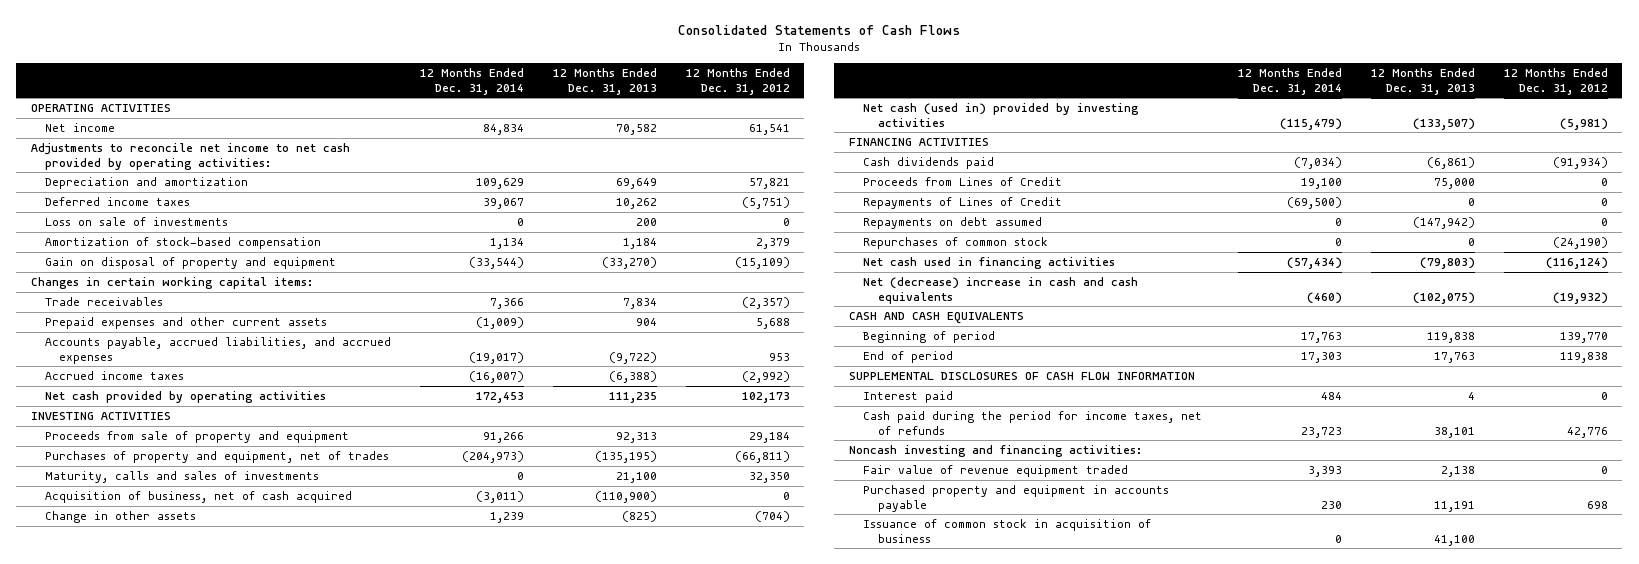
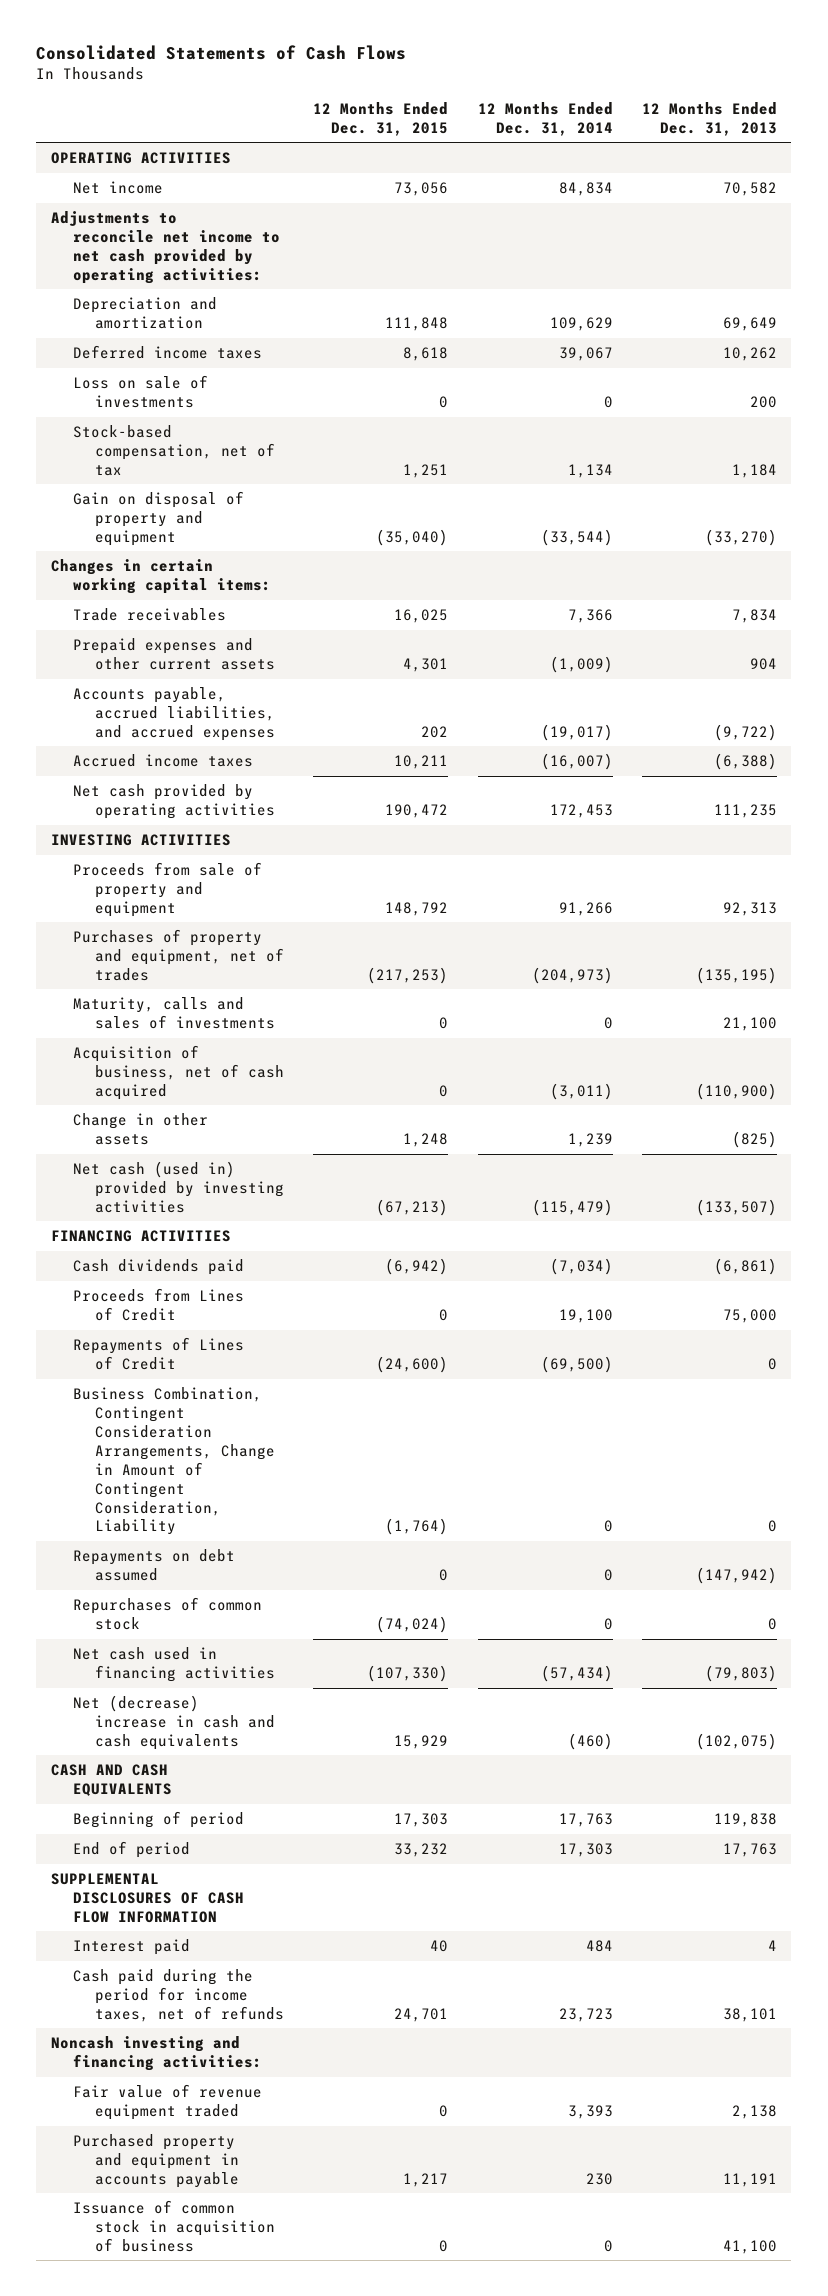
[685,67,790,95] 12 Months Ended Dec. 31, 2012 -> none
none -> [313,101,449,136] 12 Months Ended Dec. 31, 2015
[45,236,322,249] Amortization of stock-based compensation -> [72,424,276,476] Stock-based compensation, net of tax
none -> [72,1386,276,1536] Business Combination, Contingent Consideration Arrangements, Change in Amount of Contingent Consideration, Liability

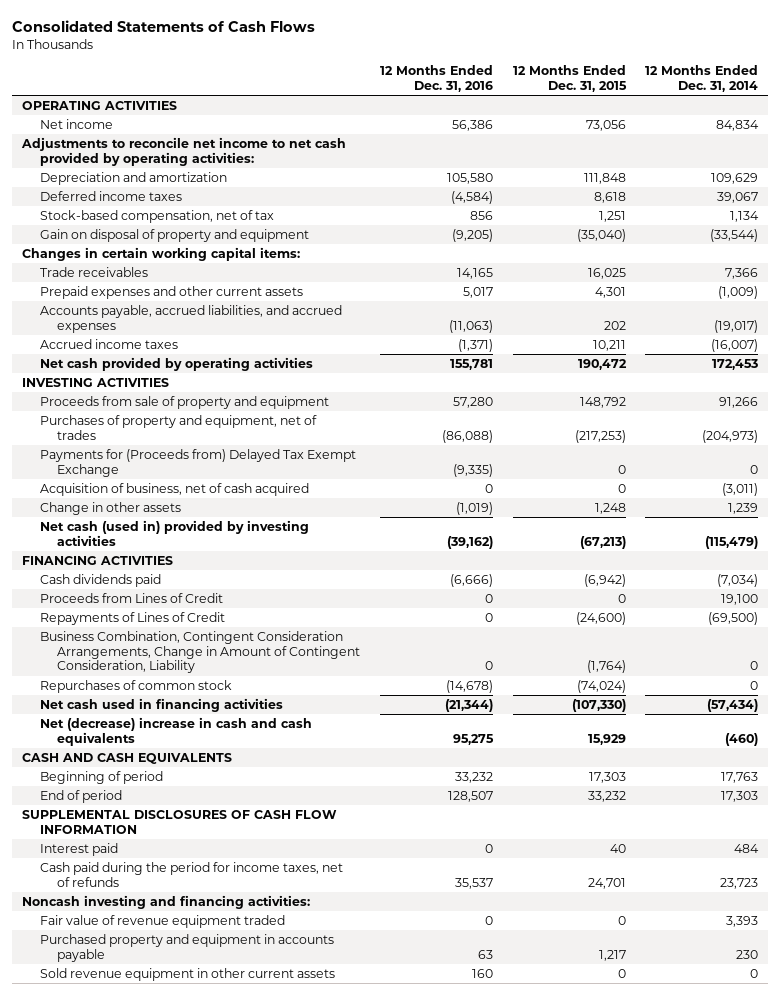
[641,101,777,136] 12 Months Ended Dec. 31, 2013 -> none
none -> [379,65,493,93] 12 Months Ended Dec. 31, 2016
[72,374,208,408] Loss on sale of investments -> none
[72,996,276,1029] Maturity, calls and sales of investments -> none
none -> [39,449,356,477] Payments for (Proceeds from) Delayed Tax Exempt Exchange
[72,1548,235,1581] Repayments on debt assumed -> none
[72,2199,276,2252] Issuance of common stock in acquisition of business -> none
none -> [39,968,335,982] Sold revenue equipment in other current assets

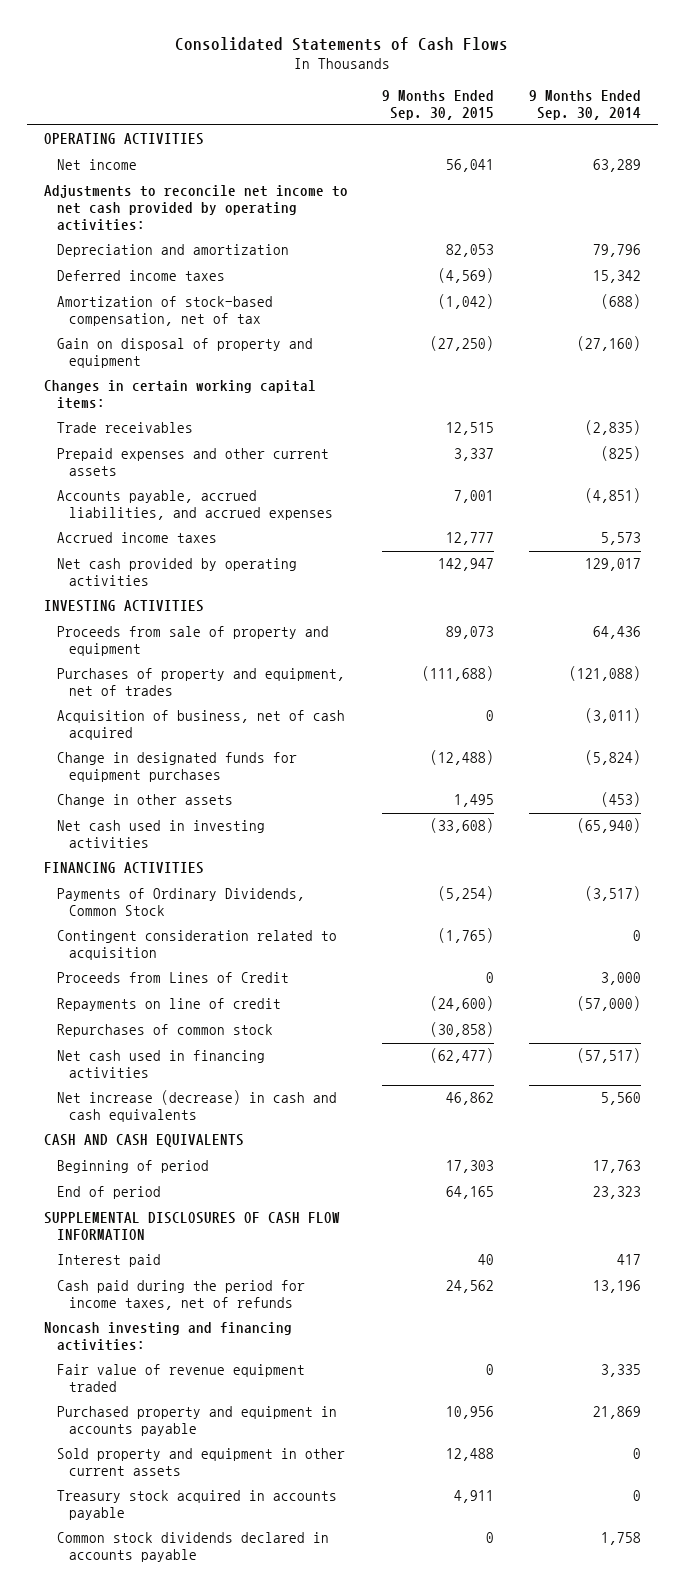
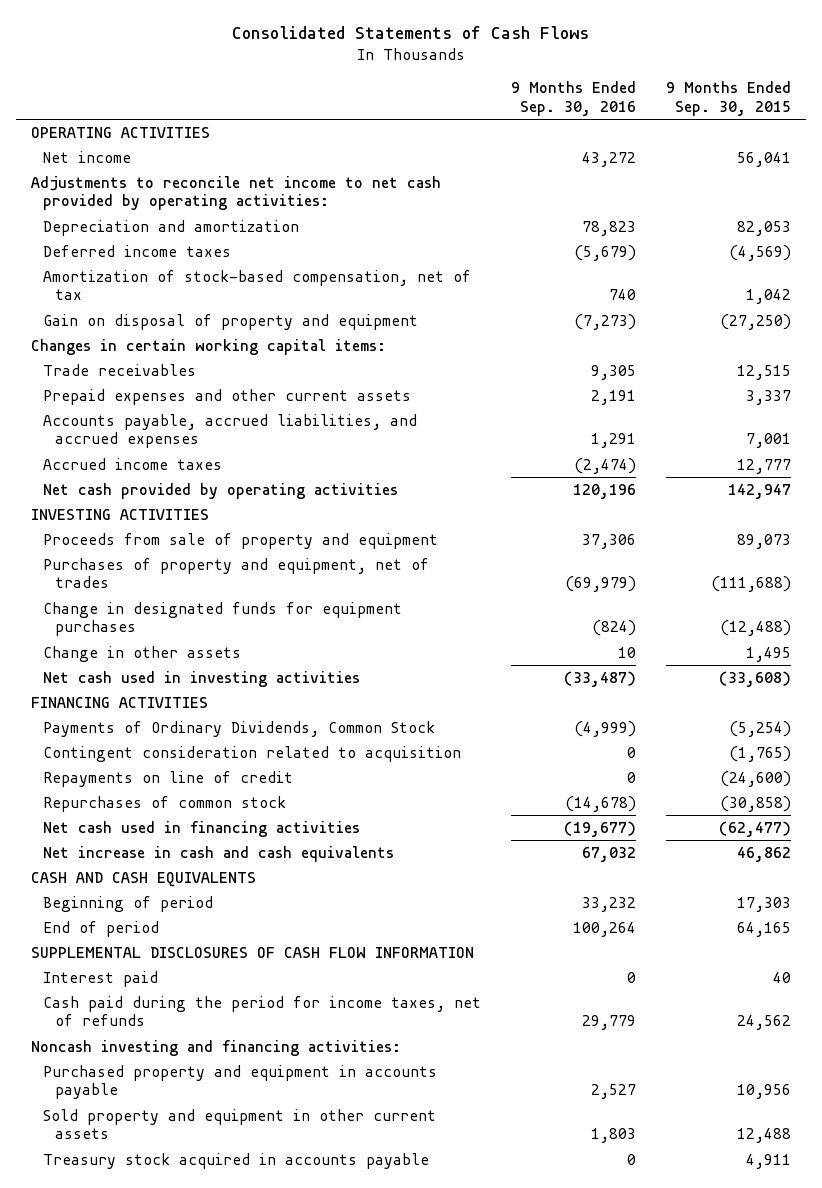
[528,90,641,120] 9 Months Ended Sep. 30, 2014 -> none
none -> [511,81,637,116] 9 Months Ended Sep. 30, 2016
[438,294,495,310] (1,042) -> [746,289,792,305] 1,042
[56,710,345,741] Acquisition of business, net of cash acquired -> none
[56,972,289,984] Proceeds from Lines of Credit -> none
[56,1090,337,1123] Net increase (decrease) in cash and cash equivalents -> [43,845,395,862] Net increase in cash and cash equivalents
[56,1364,305,1393] Fair value of revenue equipment traded -> none
[56,1532,329,1563] Common stock dividends declared in accounts payable -> none

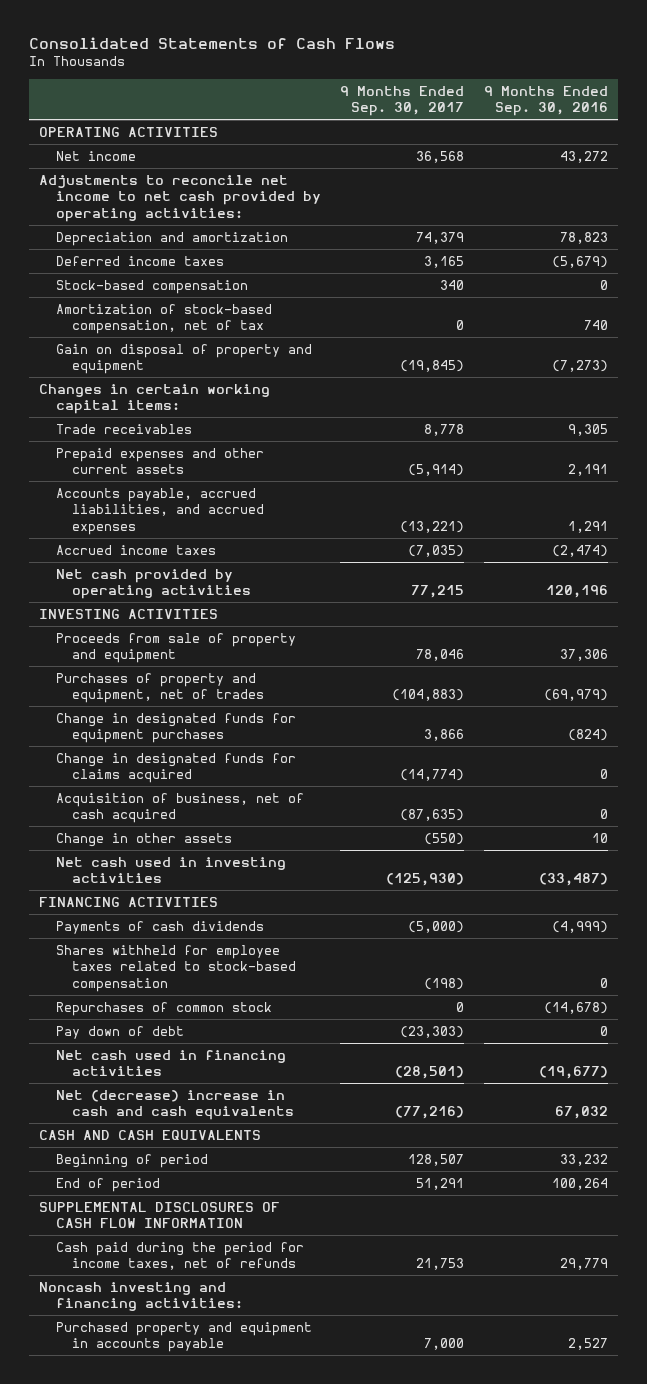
[666,81,792,116] 9 Months Ended Sep. 30, 2015 -> none
none -> [340,85,465,117] 9 Months Ended Sep. 30, 2017
none -> [55,279,248,294] Stock-based compensation
none -> [55,752,296,784] Change in designated funds for claims acquired
none -> [55,792,304,824] Acquisition of business, net of cash acquired
[43,745,462,762] Contingent consideration related to acquisition -> none
[43,770,294,787] Repayments on line of credit -> none
[43,720,436,737] Payments of Ordinary Dividends, Common Stock -> [55,920,264,934] Payments of cash dividends
none -> [55,944,297,993] Shares withheld for employee taxes related to stock-based compensation
none -> [55,1025,184,1039] Pay down of debt
[43,845,395,862] Net increase in cash and cash equivalents -> [55,1089,295,1121] Net (decrease) increase in cash and cash equivalents
[43,970,159,987] Interest paid -> none
[43,1108,437,1140] Sold property and equipment in other current assets -> none
[43,1152,430,1169] Treasury stock acquired in accounts payable -> none

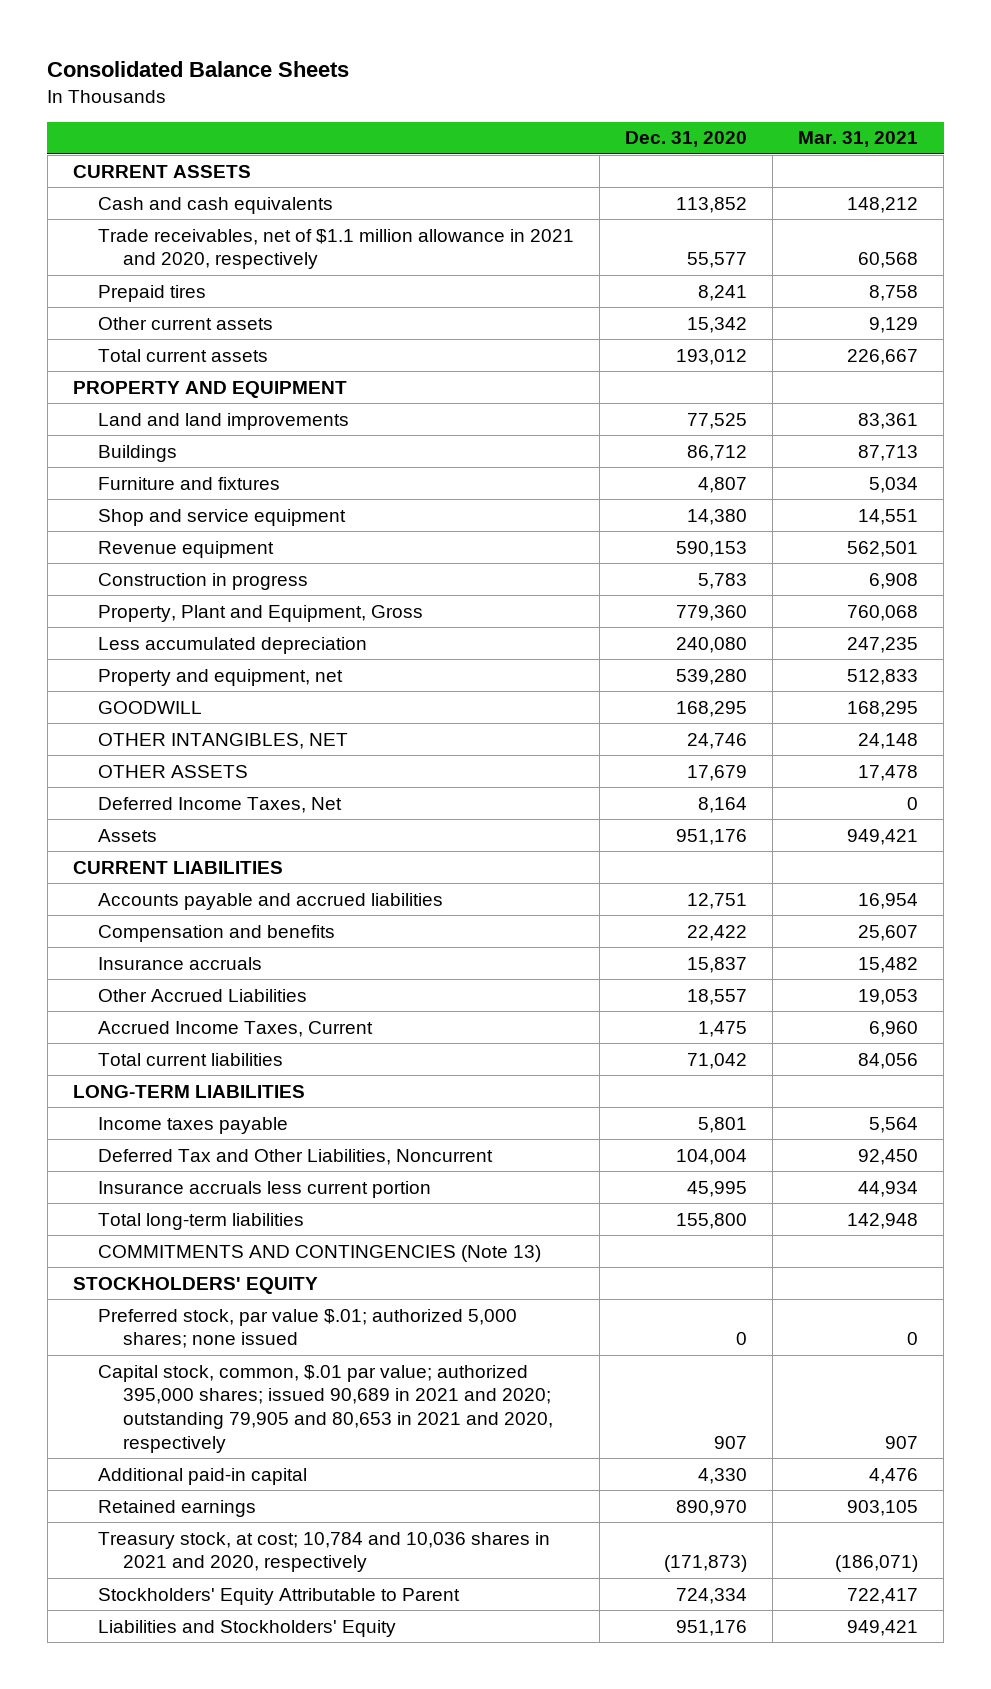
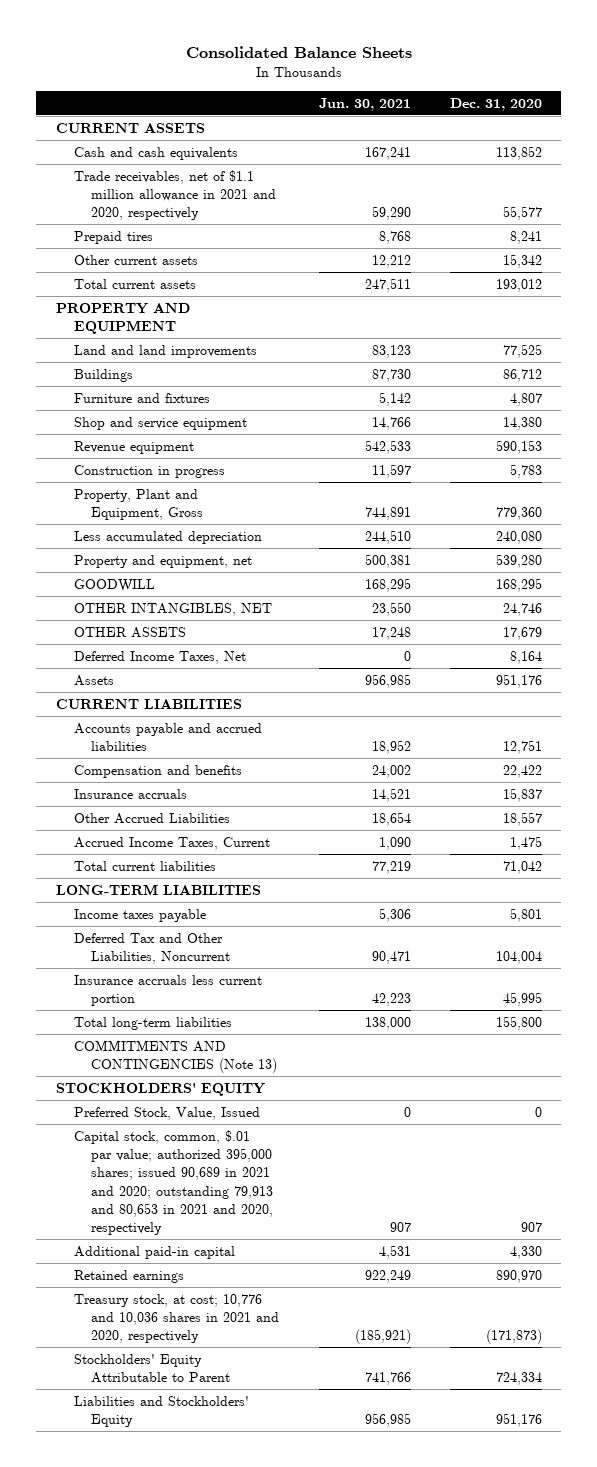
[798,131,919,148] Mar. 31, 2021 -> none
none -> [318,97,411,111] Jun. 30, 2021
[97,1308,517,1349] Preferred stock, par value $.01; authorized 5,000 shares; none issued -> [73,1106,260,1120] Preferred Stock, Value, Issued
[97,1364,553,1454] Capital stock, common, $.01 par value; authorized 395,000 shares; issued 90,689 in 2021 and 2020; outstanding 79,905 and 80,653 in 2021 and 2020, respectively -> [73,1129,274,1235] Capital stock, common, $.01 par value; authorized 395,000 shares; issued 90,689 in 2021 and 2020; outstanding 79,913 and 80,653 in 2021 and 2020, respectively
[97,1531,550,1573] Treasury stock, at cost; 10,784 and 10,036 shares in 2021 and 2020, respectively -> [73,1293,280,1344] Treasury stock, at cost; 10,776 and 10,036 shares in 2021 and 2020, respectively

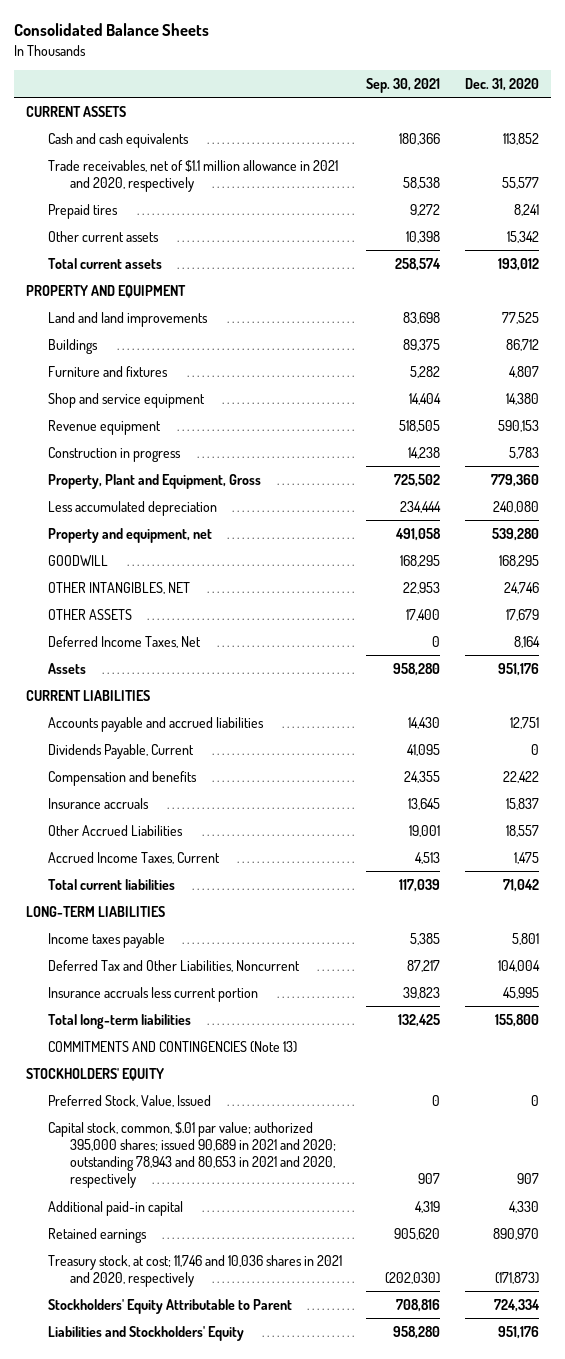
[318,97,411,111] Jun. 30, 2021 -> none
none -> [366,77,441,93] Sep. 30, 2021
none -> [48,743,195,759] Dividends Payable, Current
[73,1129,274,1235] Capital stock, common, $.01 par value; authorized 395,000 shares; issued 90,689 in 2021 and 2020; outstanding 79,913 and 80,653 in 2021 and 2020, respectively -> [48,1121,336,1189] Capital stock, common, $.01 par value; authorized 395,000 shares; issued 90,689 in 2021 and 2020; outstanding 78,943 and 80,653 in 2021 and 2020, respectively
[73,1293,280,1344] Treasury stock, at cost; 10,776 and 10,036 shares in 2021 and 2020, respectively -> [48,1254,343,1287] Treasury stock, at cost; 11,746 and 10,036 shares in 2021 and 2020, respectively

